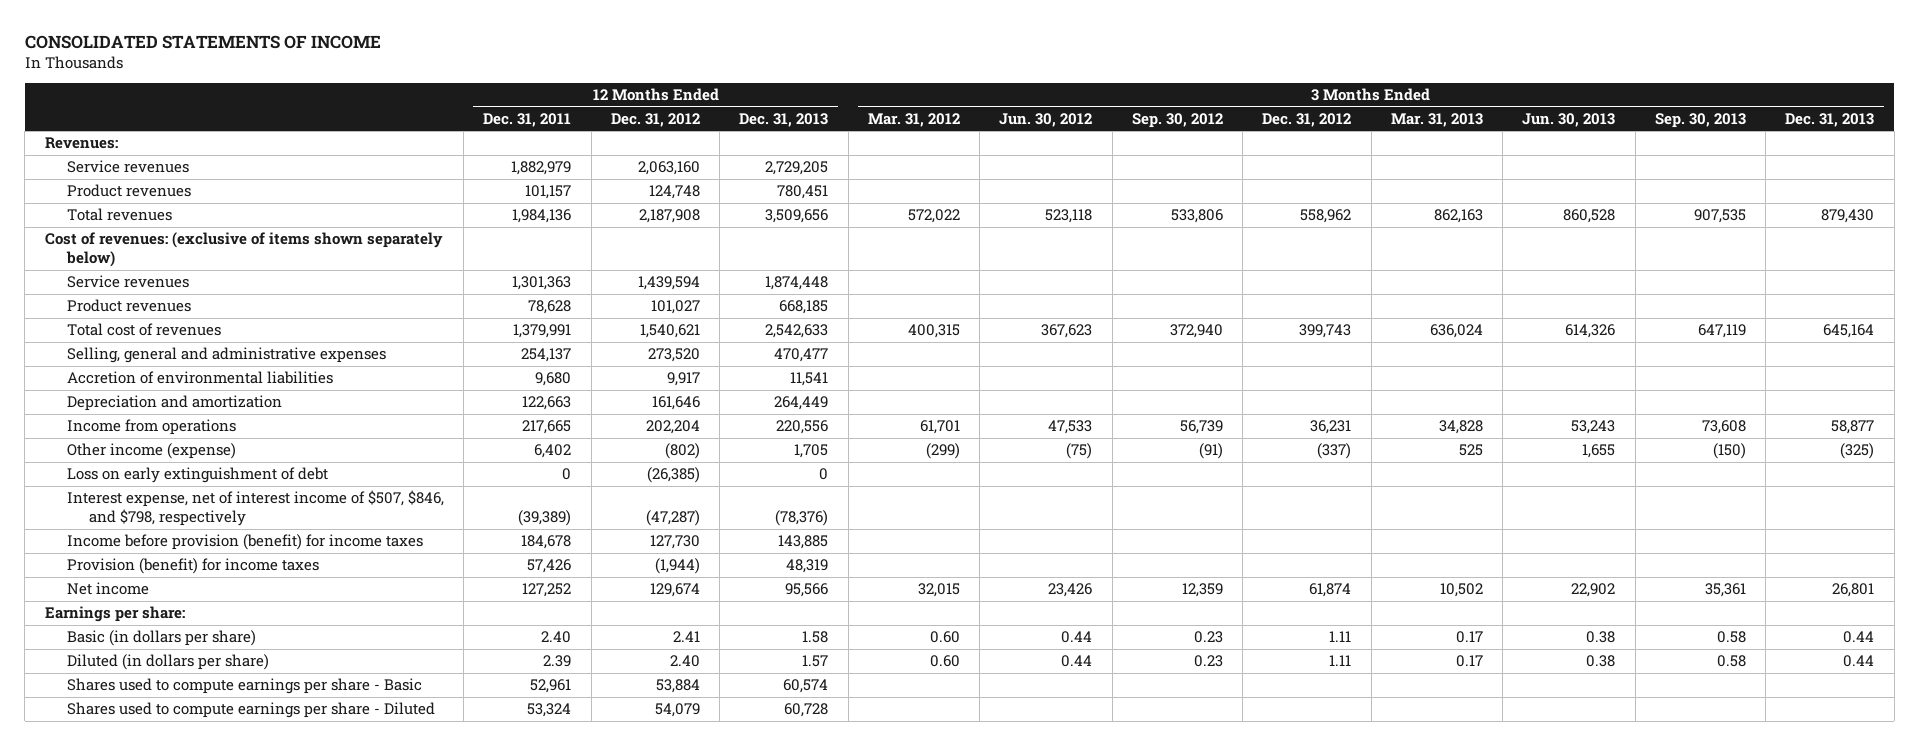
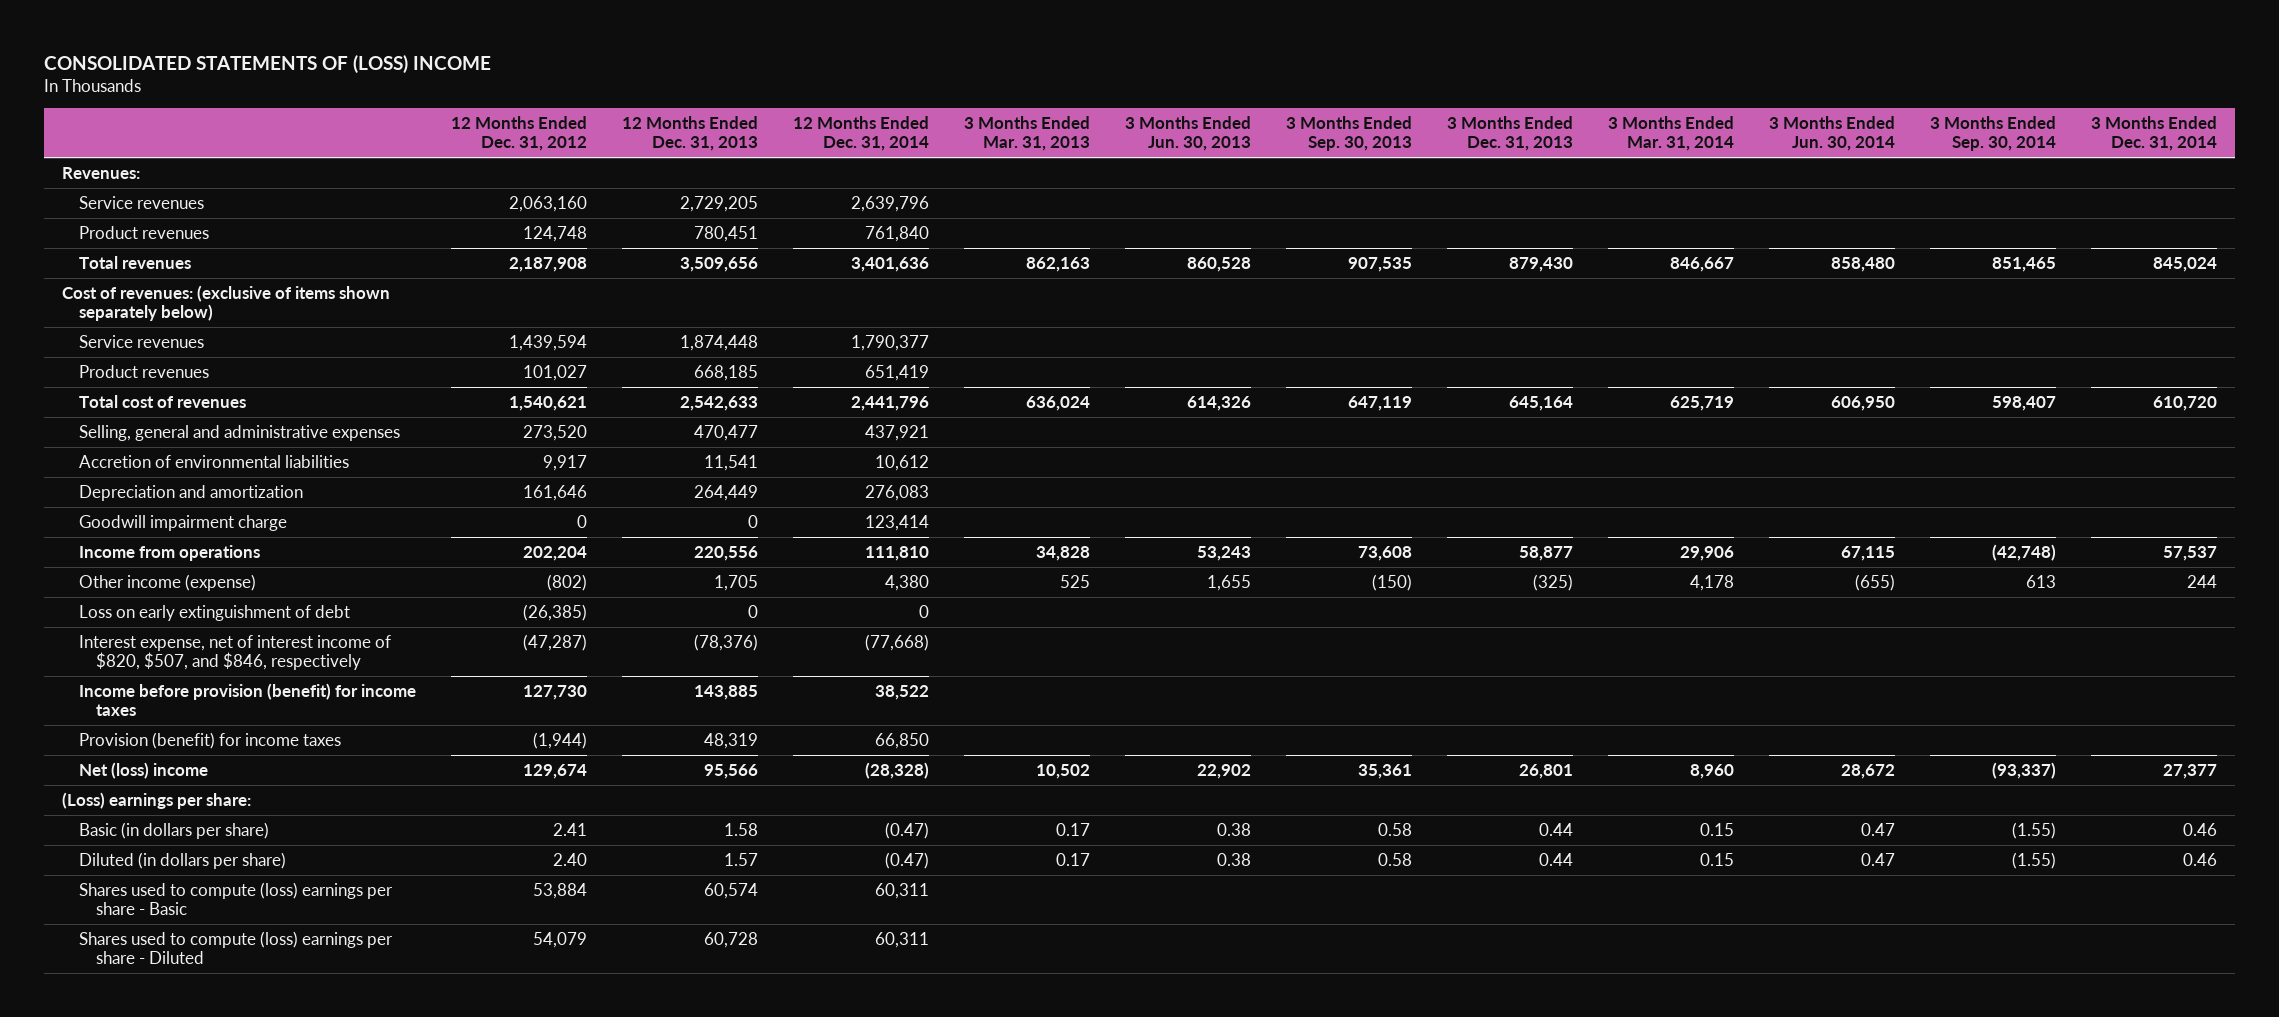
[24,34,381,49] CONSOLIDATED STATEMENTS OF INCOME -> [44,54,492,73] CONSOLIDATED STATEMENTS OF (LOSS) INCOME
[483,112,572,127] Dec. 31, 2011 -> none
[867,112,960,127] Mar. 31, 2012 -> none
[999,112,1093,127] Jun. 30, 2012 -> none
[1131,112,1223,128] Sep. 30, 2012 -> none
[1262,112,1352,127] Dec. 31, 2012 -> none
none -> [793,116,930,152] 12 Months Ended Dec. 31, 2014
none -> [1608,116,1735,152] 3 Months Ended Mar. 31, 2014
none -> [1769,116,1896,152] 3 Months Ended Jun. 30, 2014
none -> [1930,116,2057,152] 3 Months Ended Sep. 30, 2014
none -> [2091,116,2218,152] 3 Months Ended Dec. 31, 2014
none -> [79,514,288,531] Goodwill impairment charge
[66,490,444,527] Interest expense, net of interest income of $507, $846, and $798, respectively -> [79,634,392,671] Interest expense, net of interest income of $820, $507, and $846, respectively
[66,582,149,596] Net income -> [79,761,209,779] Net (loss) income
[44,606,185,623] Earnings per share: -> [61,791,251,809] (Loss) earnings per share:
[66,678,422,695] Shares used to compute earnings per share - Basic -> [79,881,394,916] Shares used to compute (loss) earnings per share - Basic
[66,702,435,719] Shares used to compute earnings per share - Diluted -> [79,930,394,965] Shares used to compute (loss) earnings per share - Diluted

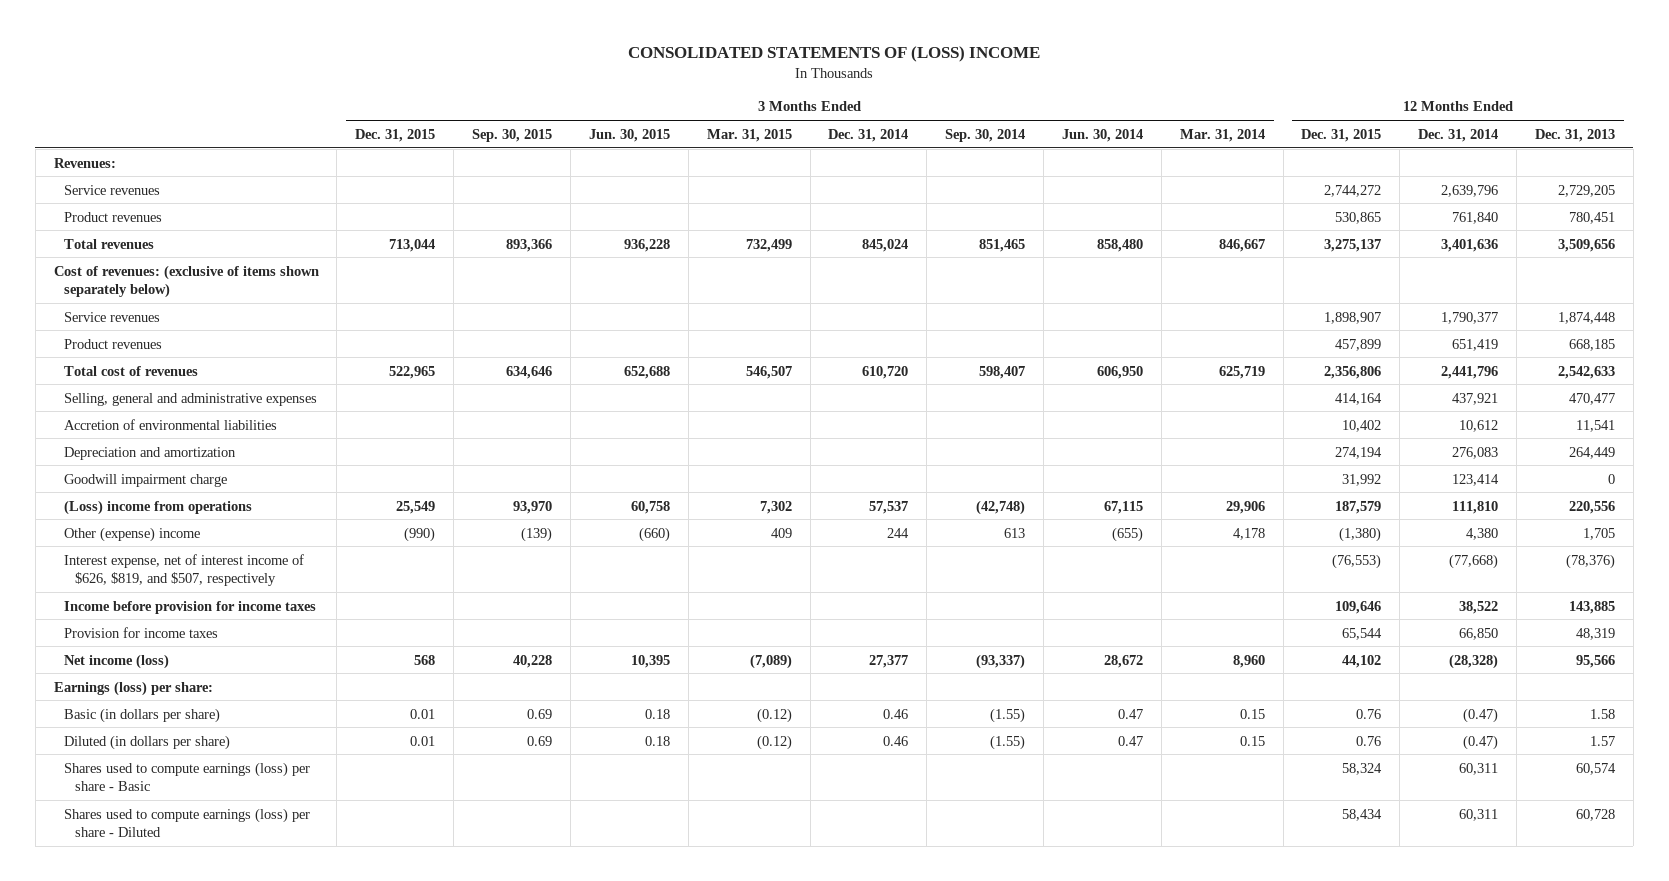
[451,116,588,152] 12 Months Ended Dec. 31, 2012 -> none
[964,116,1091,152] 3 Months Ended Mar. 31, 2013 -> none
[1125,116,1252,152] 3 Months Ended Jun. 30, 2013 -> none
[1286,116,1413,152] 3 Months Ended Sep. 30, 2013 -> none
[1447,116,1574,152] 3 Months Ended Dec. 31, 2013 -> none
none -> [355,128,436,142] Dec. 31, 2015
none -> [472,128,553,142] Sep. 30, 2015
none -> [588,128,670,142] Jun. 30, 2015
none -> [706,128,792,142] Mar. 31, 2015
none -> [1301,128,1382,142] Dec. 31, 2015
[79,604,351,621] Loss on early extinguishment of debt -> none
[79,544,261,561] Income from operations -> [64,499,253,515] (Loss) income from operations
[79,573,257,591] Other income (expense) -> [64,526,201,542] Other (expense) income
[79,634,392,671] Interest expense, net of interest income of $820, $507, and $846, respectively -> [64,553,305,586] Interest expense, net of interest income of $626, $819, and $507, respectively
[79,682,417,717] Income before provision (benefit) for income taxes -> [64,600,317,614] Income before provision for income taxes
[79,731,342,749] Provision (benefit) for income taxes -> [64,626,219,638] Provision for income taxes
[79,761,209,779] Net (loss) income -> [64,653,170,669] Net income (loss)
[61,791,251,809] (Loss) earnings per share: -> [53,680,213,696] Earnings (loss) per share:
[79,881,394,916] Shares used to compute (loss) earnings per share - Basic -> [64,761,311,791] Shares used to compute earnings (loss) per share - Basic
[79,930,394,965] Shares used to compute (loss) earnings per share - Diluted -> [64,807,311,837] Shares used to compute earnings (loss) per share - Diluted

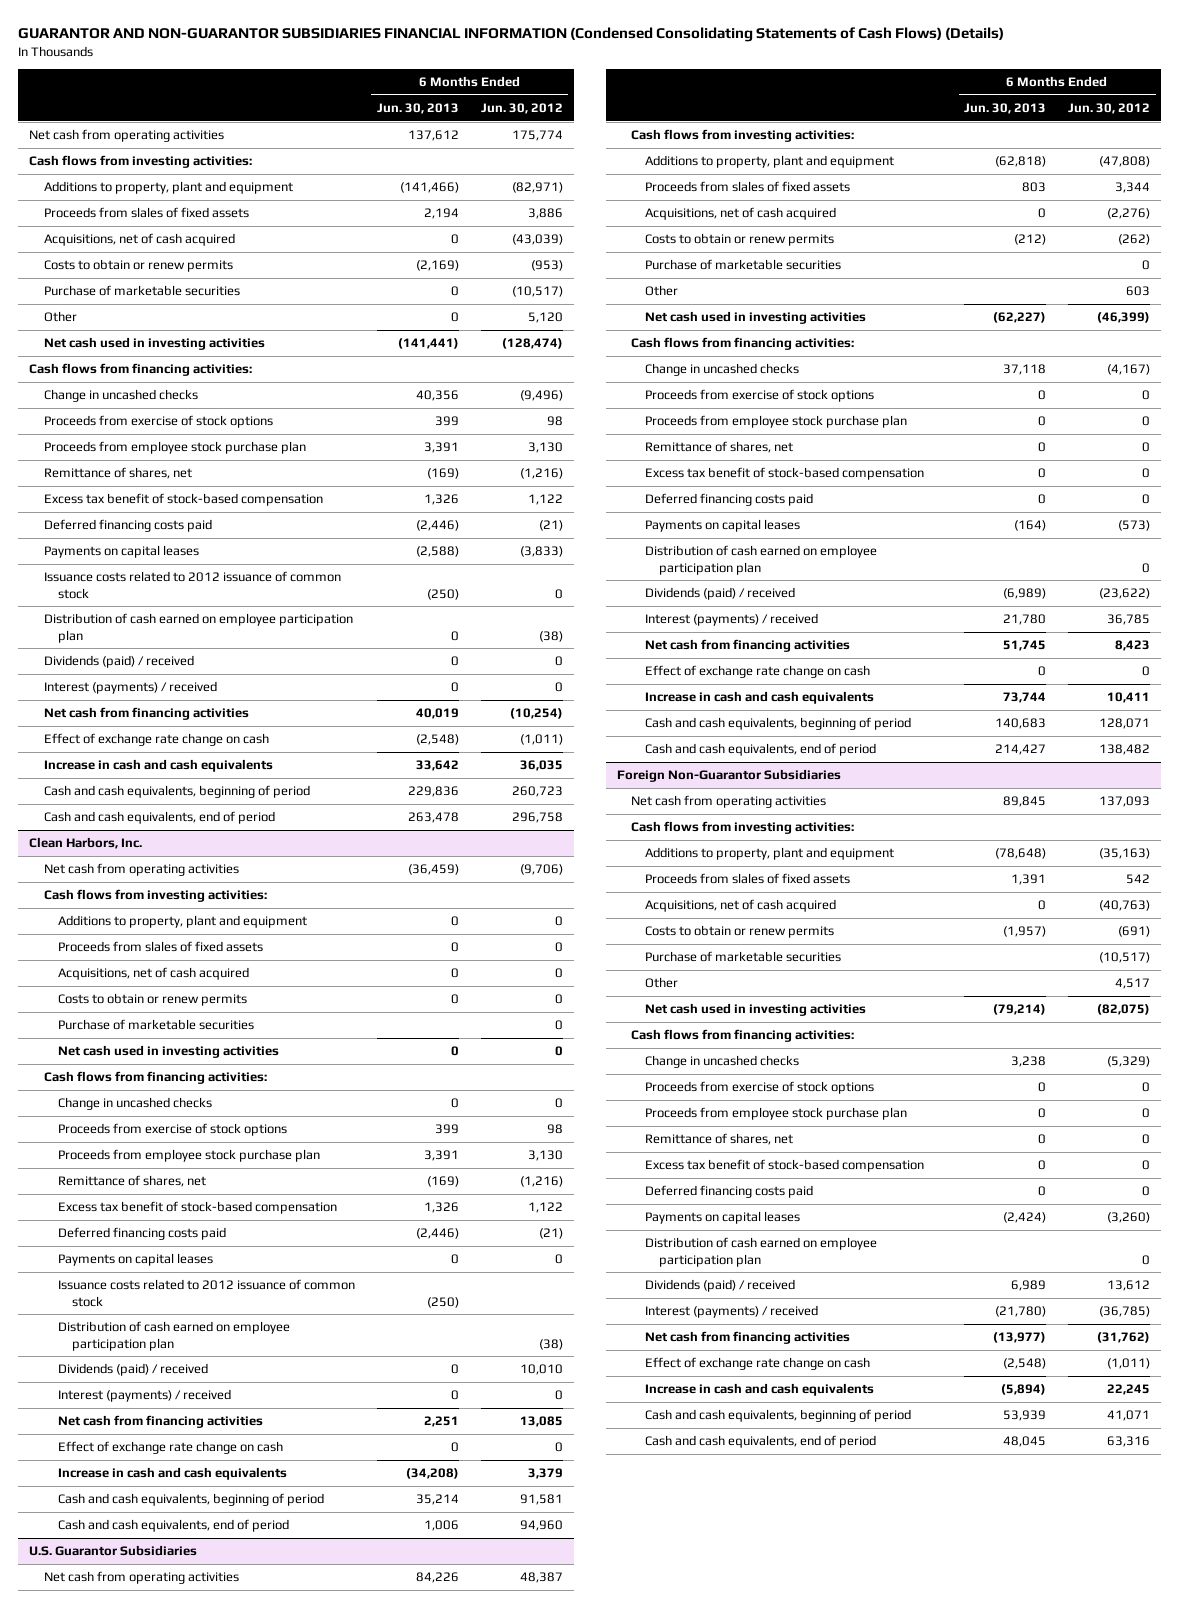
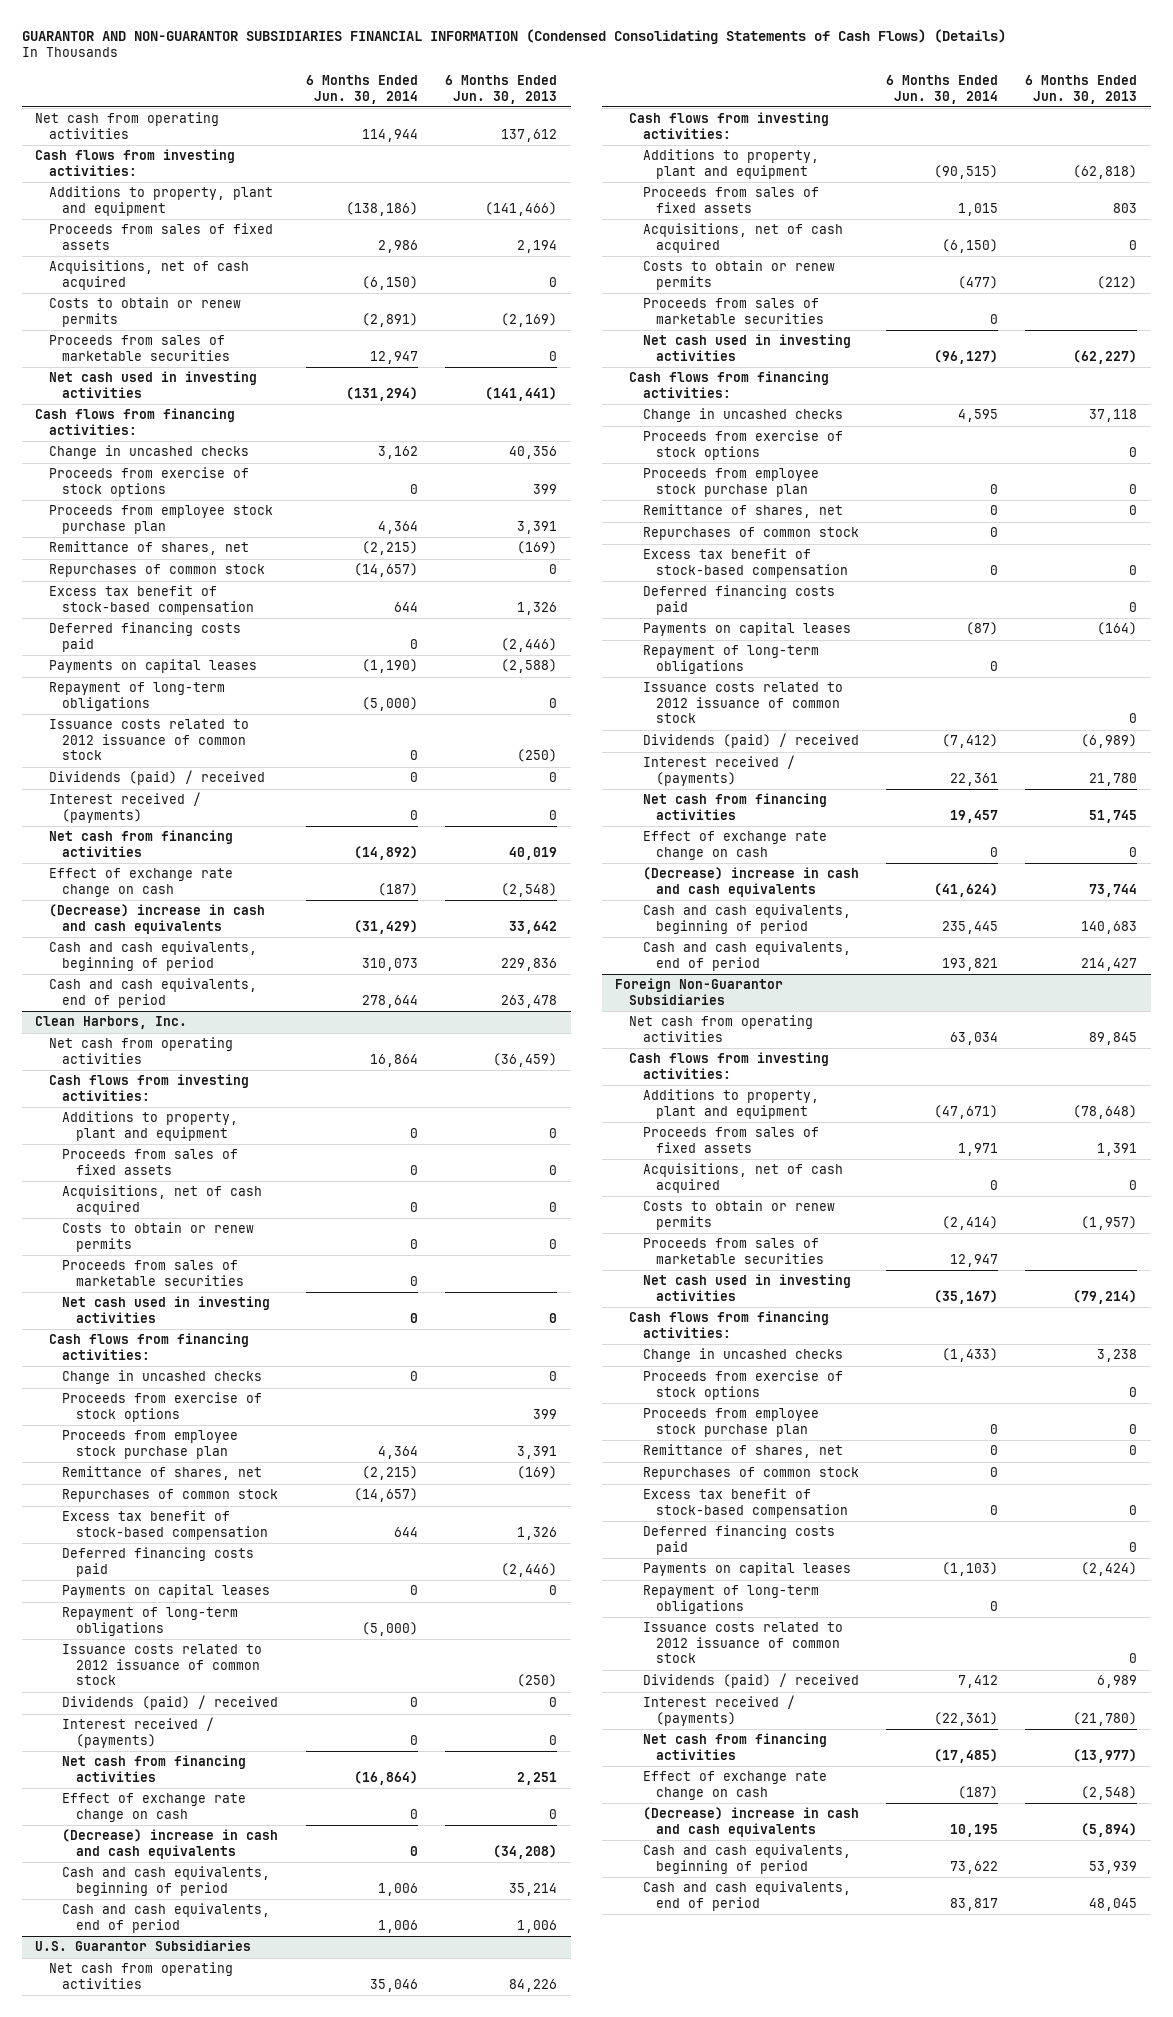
[480,102,563,114] Jun. 30, 2012 -> none
none -> [305,75,418,104] 6 Months Ended Jun. 30, 2014
[43,207,249,219] Proceeds from slales of fixed assets -> [48,223,273,250] Proceeds from sales of fixed assets
[43,285,240,297] Purchase of marketable securities -> none
[43,311,77,323] Other -> none
none -> [48,335,231,361] Proceeds from sales of marketable securities
none -> [48,564,265,578] Repurchases of common stock
none -> [48,682,225,711] Repayment of long-term obligations
[43,613,353,643] Distribution of cash earned on employee participation plan -> none
[43,681,217,695] Interest (payments) / received -> [48,792,201,823] Interest received / (payments)
[43,759,273,773] Increase in cash and cash equivalents -> [48,904,265,934] (Decrease) increase in cash and cash equivalents
[57,941,263,953] Proceeds from slales of fixed assets -> [62,1149,239,1175] Proceeds from sales of fixed assets
[57,1019,254,1031] Purchase of marketable securities -> none
none -> [62,1260,244,1286] Proceeds from sales of marketable securities
none -> [62,1489,279,1503] Repurchases of common stock
none -> [62,1607,239,1636] Repayment of long-term obligations
[57,1321,290,1351] Distribution of cash earned on employee participation plan -> none
[57,1389,231,1403] Interest (payments) / received -> [62,1717,215,1748] Interest received / (payments)
[57,1467,287,1481] Increase in cash and cash equivalents -> [62,1829,279,1859] (Decrease) increase in cash and cash equivalents
[645,181,851,193] Proceeds from slales of fixed assets -> [642,187,819,213] Proceeds from sales of fixed assets
[645,259,842,271] Purchase of marketable securities -> none
[645,285,679,297] Other -> none
none -> [642,298,825,324] Proceeds from sales of marketable securities
none -> [642,527,859,541] Repurchases of common stock
[645,545,878,575] Distribution of cash earned on employee participation plan -> none
none -> [642,645,819,674] Repayment of long-term obligations
none -> [642,682,843,724] Issuance costs related to 2012 issuance of common stock
[645,613,819,627] Interest (payments) / received -> [642,755,795,786] Interest received / (payments)
[645,691,875,705] Increase in cash and cash equivalents -> [642,867,859,897] (Decrease) increase in cash and cash equivalents
[645,873,851,885] Proceeds from slales of fixed assets -> [642,1127,819,1153] Proceeds from sales of fixed assets
[645,951,842,963] Purchase of marketable securities -> none
[645,977,679,989] Other -> none
none -> [642,1238,825,1264] Proceeds from sales of marketable securities
none -> [642,1467,859,1481] Repurchases of common stock
[645,1237,878,1267] Distribution of cash earned on employee participation plan -> none
none -> [642,1585,819,1614] Repayment of long-term obligations
none -> [642,1622,843,1664] Issuance costs related to 2012 issuance of common stock
[645,1305,819,1319] Interest (payments) / received -> [642,1695,795,1726] Interest received / (payments)
[645,1383,875,1397] Increase in cash and cash equivalents -> [642,1807,859,1837] (Decrease) increase in cash and cash equivalents

